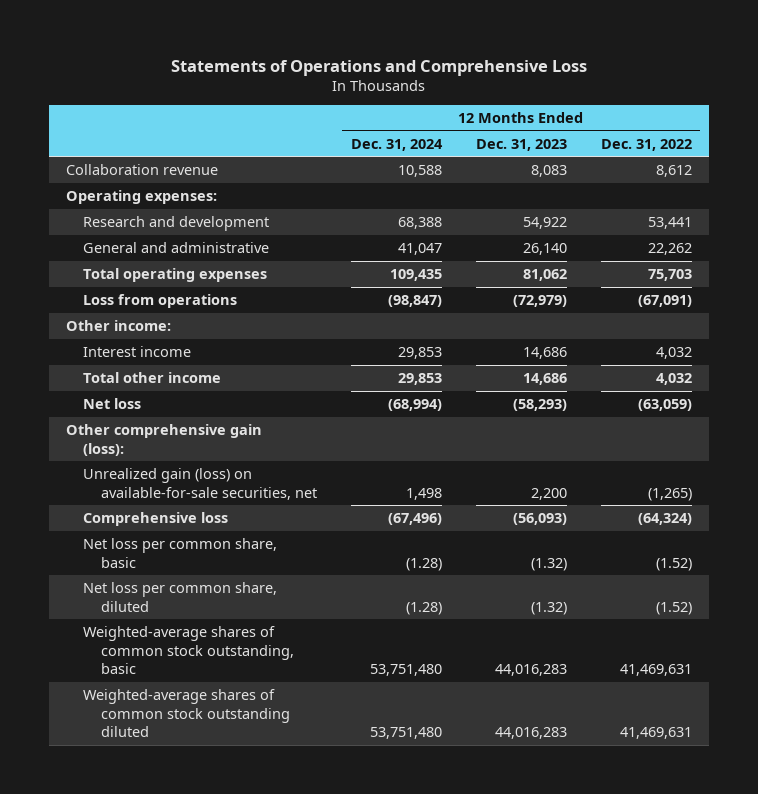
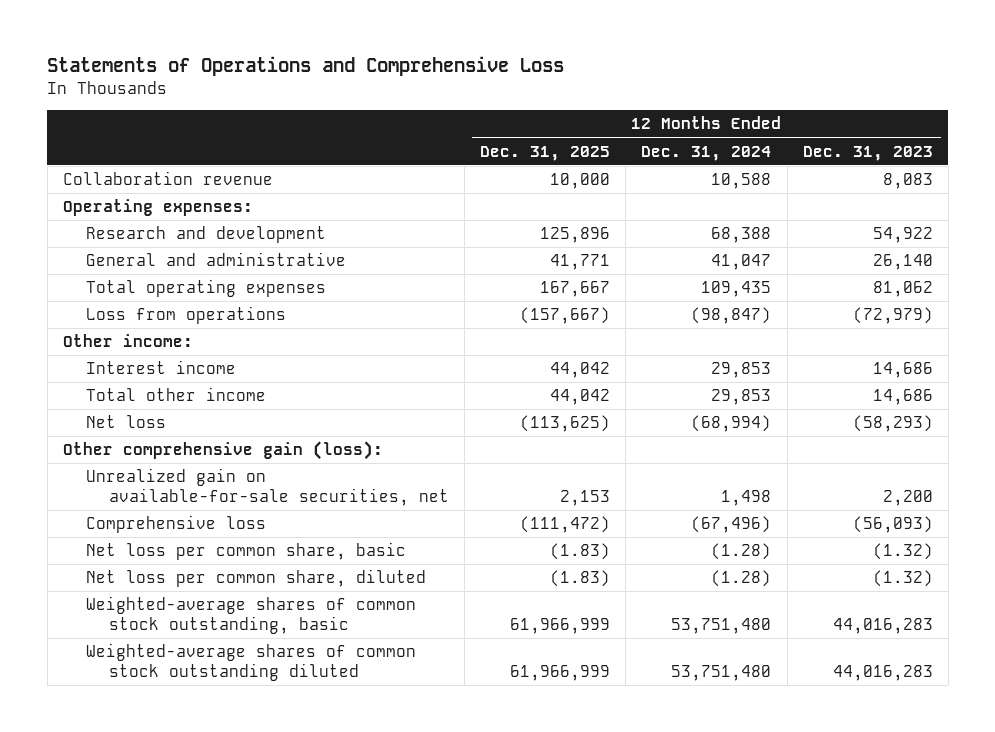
[600,138,692,151] Dec. 31, 2022 -> none
none -> [480,145,611,161] Dec. 31, 2025
[83,467,317,500] Unrealized gain (loss) on available-for-sale securities, net -> [85,468,449,506] Unrealized gain on available-for-sale securities, net

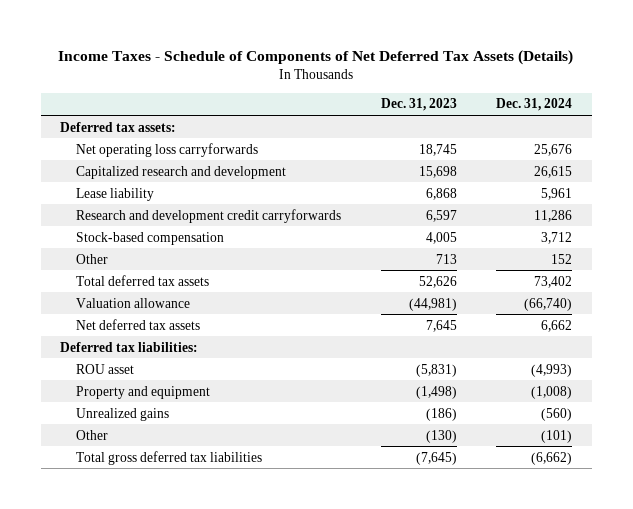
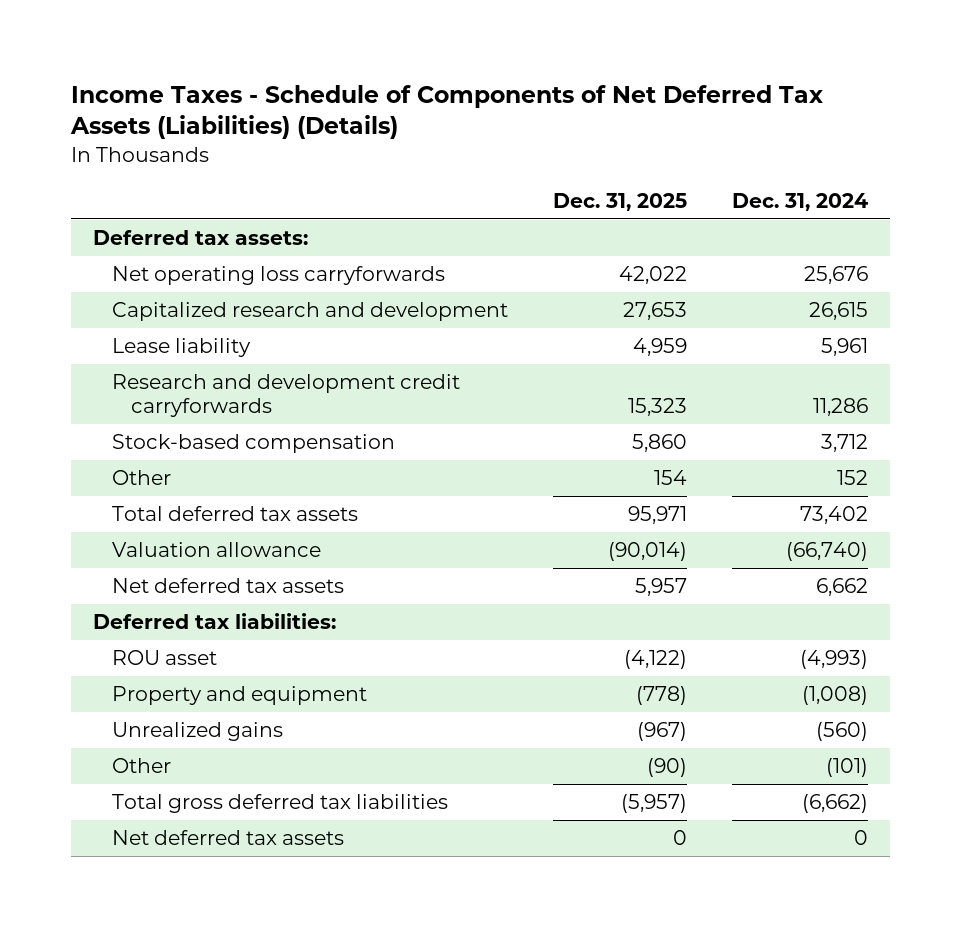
[58,50,574,66] Income Taxes - Schedule of Components of Net Deferred Tax Assets (Details) -> [69,84,823,140] Income Taxes - Schedule of Components of Net Deferred Tax Assets (Liabilities) (Details)
[380,98,457,112] Dec. 31, 2023 -> none
none -> [552,192,687,211] Dec. 31, 2025
none -> [111,830,344,846] Net deferred tax assets

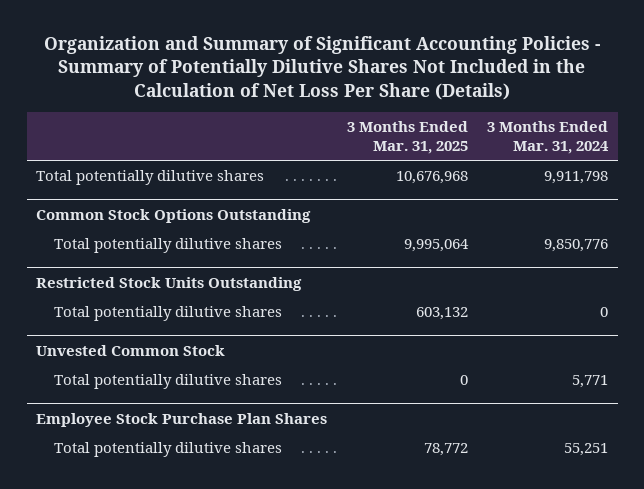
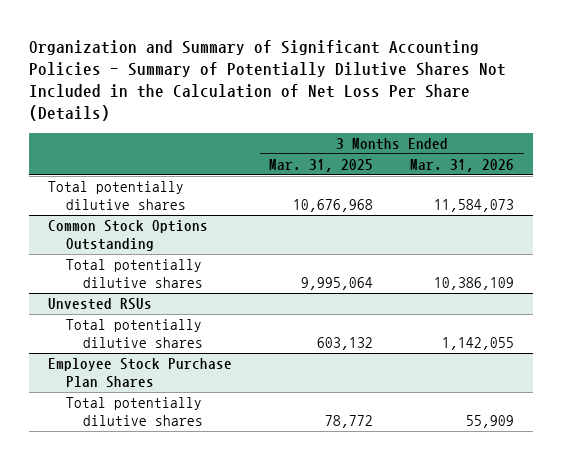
[486,120,609,155] 3 Months Ended Mar. 31, 2024 -> none
none -> [410,158,515,172] Mar. 31, 2026
[36,276,303,291] Restricted Stock Units Outstanding -> none
none -> [47,298,152,311] Unvested RSUs
[36,344,226,356] Unvested Common Stock -> none
[53,373,282,389] Total potentially dilutive shares -> none

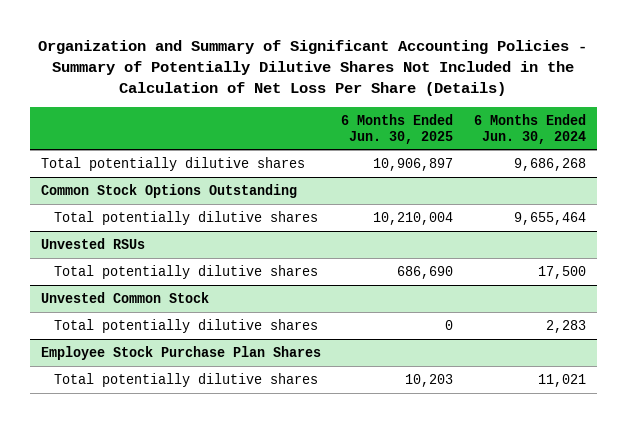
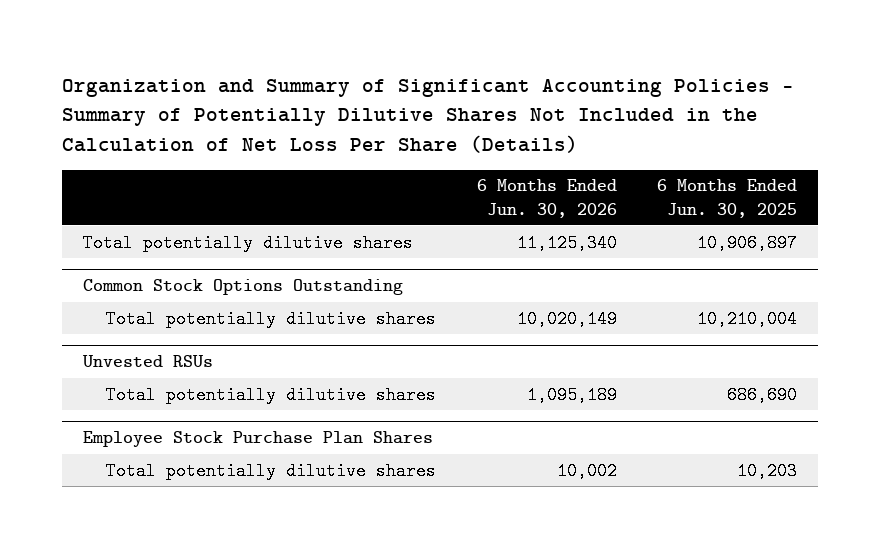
[474,113,587,144] 6 Months Ended Jun. 30, 2024 -> none
none -> [476,179,617,218] 6 Months Ended Jun. 30, 2026
[40,291,209,303] Unvested Common Stock -> none
[53,318,318,333] Total potentially dilutive shares -> none

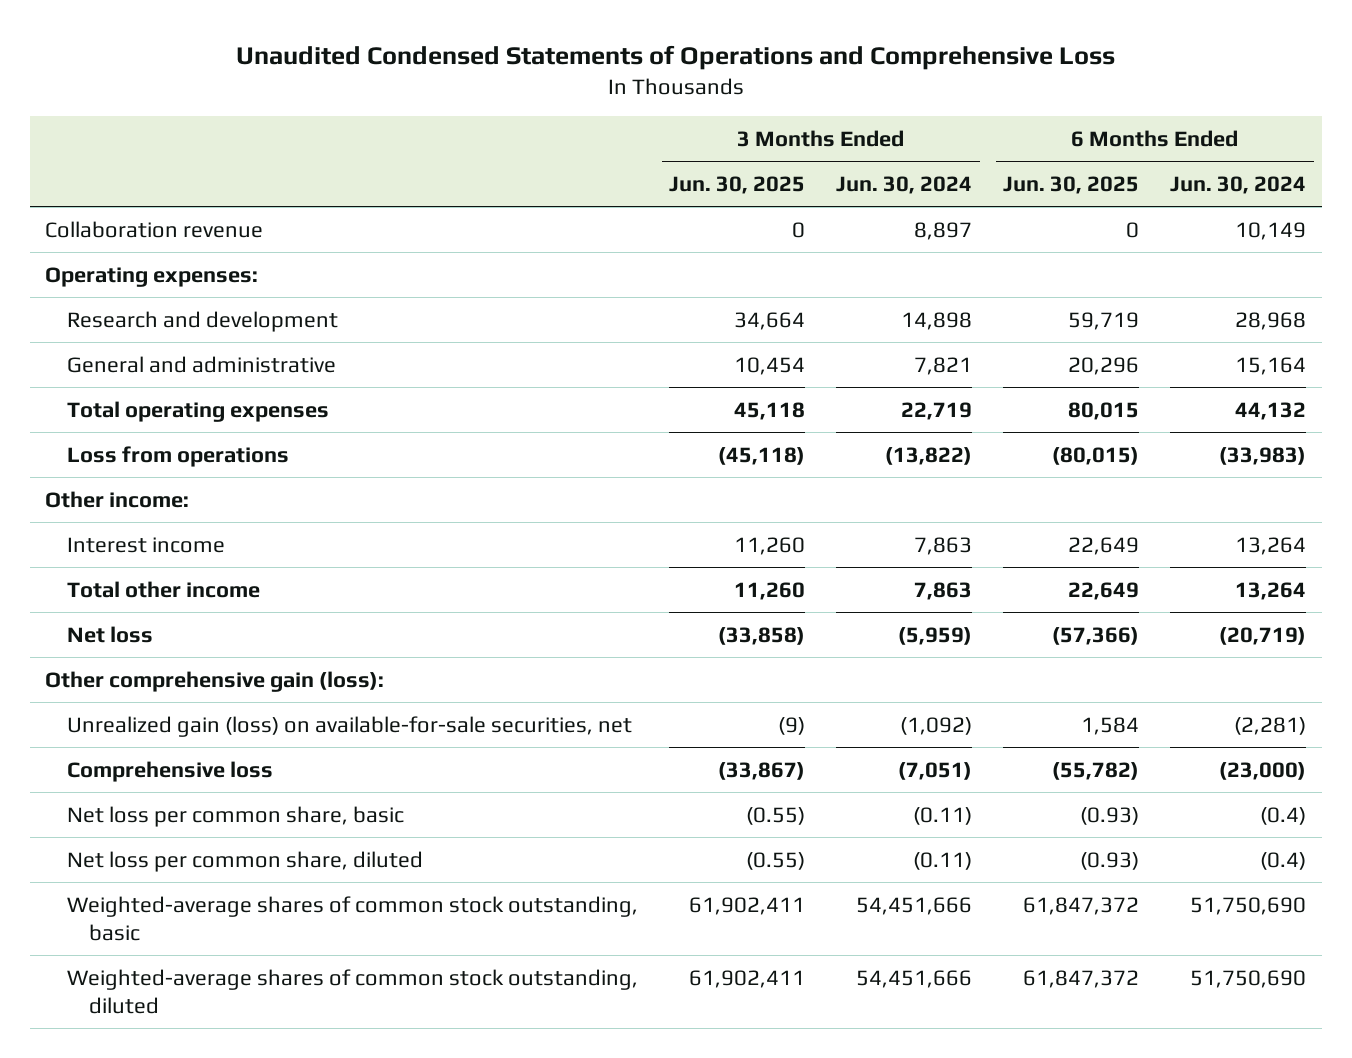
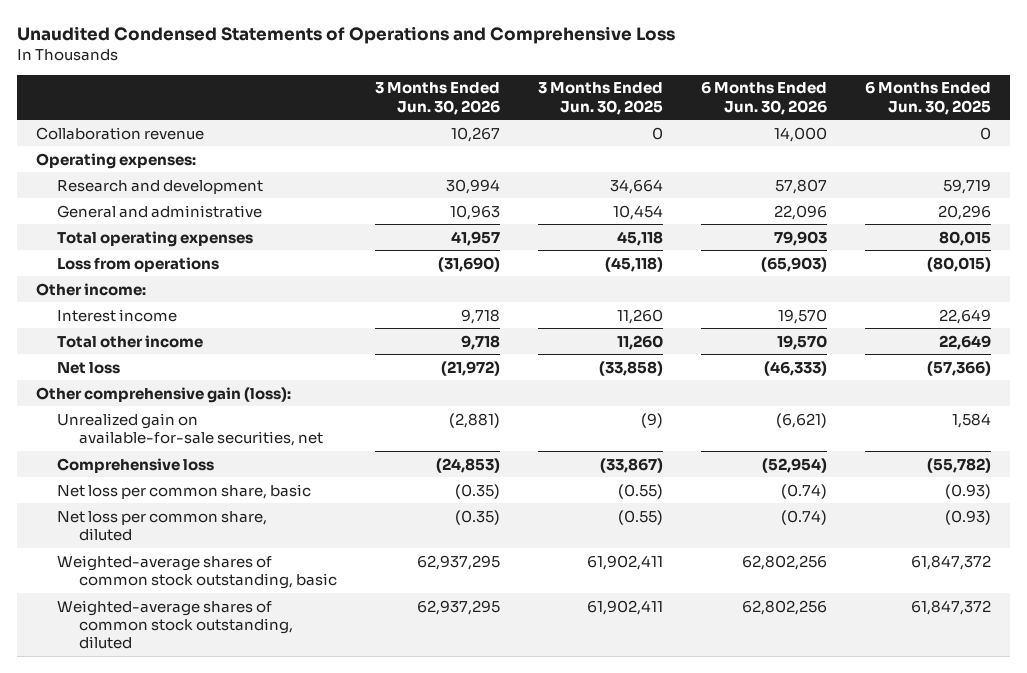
[836,175,973,194] Jun. 30, 2024 -> none
[1170,175,1307,194] Jun. 30, 2024 -> none
none -> [375,82,501,115] 3 Months Ended Jun. 30, 2026
none -> [701,81,828,115] 6 Months Ended Jun. 30, 2026
[67,715,633,737] Unrealized gain (loss) on available-for-sale securities, net -> [57,412,324,447] Unrealized gain on available-for-sale securities, net

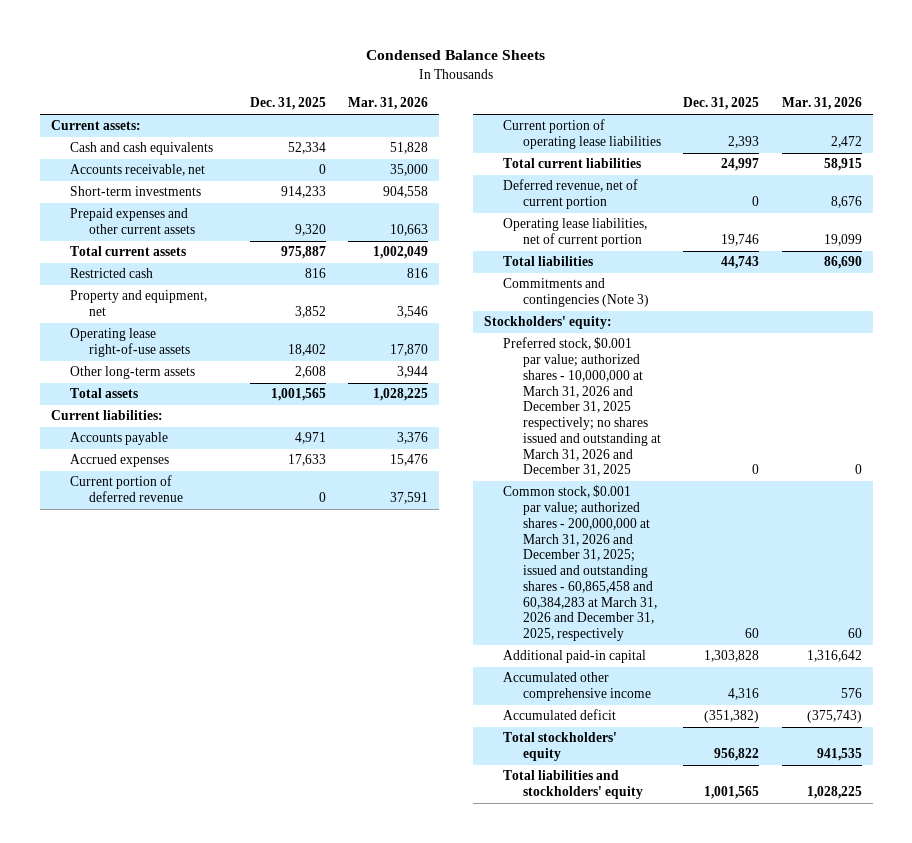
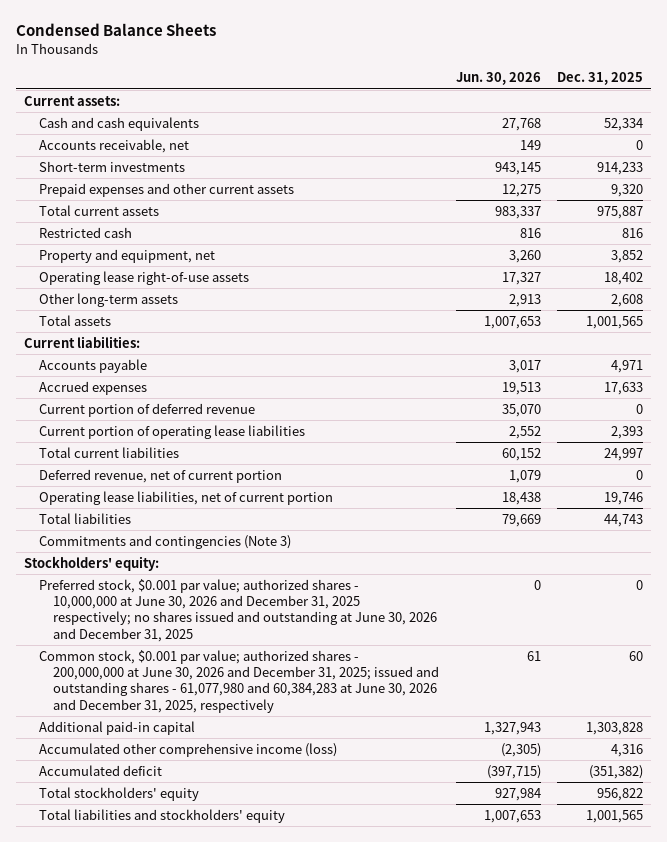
[348,97,429,111] Mar. 31, 2026 -> none
none -> [455,72,541,86] Jun. 30, 2026
[503,337,661,477] Preferred stock, $0.001 par value; authorized shares - 10,000,000 at March 31, 2026 and December 31, 2025 respectively; no shares issued and outstanding at March 31, 2026 and December 31, 2025 -> [38,578,438,642] Preferred stock, $0.001 par value; authorized shares - 10,000,000 at June 30, 2026 and December 31, 2025 respectively; no shares issued and outstanding at June 30, 2026 and December 31, 2025
[503,485,657,642] Common stock, $0.001 par value; authorized shares - 200,000,000 at March 31, 2026 and December 31, 2025; issued and outstanding shares - 60,865,458 and 60,384,283 at March 31, 2026 and December 31, 2025, respectively -> [38,649,440,713] Common stock, $0.001 par value; authorized shares - 200,000,000 at June 30, 2026 and December 31, 2025; issued and outstanding shares - 61,077,980 and 60,384,283 at June 30, 2026 and December 31, 2025, respectively
[503,672,651,702] Accumulated other comprehensive income -> [38,742,337,757] Accumulated other comprehensive income (loss)

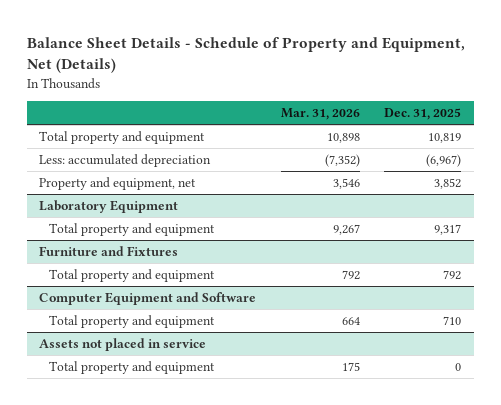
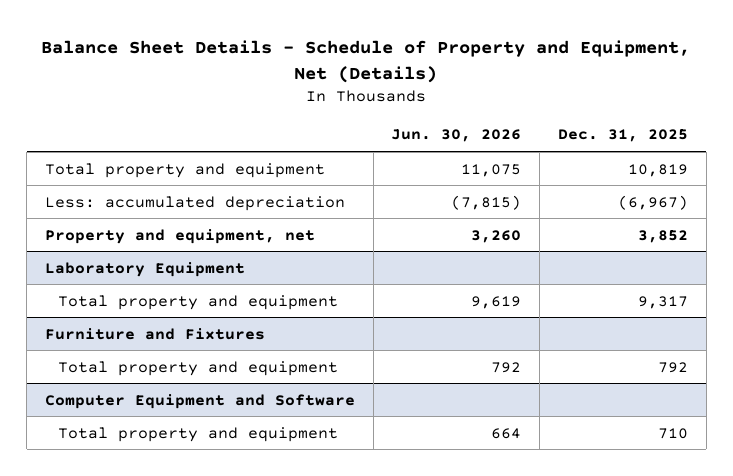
[280,108,360,121] Mar. 31, 2026 -> none
none -> [391,129,522,143] Jun. 30, 2026
[39,337,207,351] Assets not placed in service -> none
[48,360,215,374] Total property and equipment -> none

